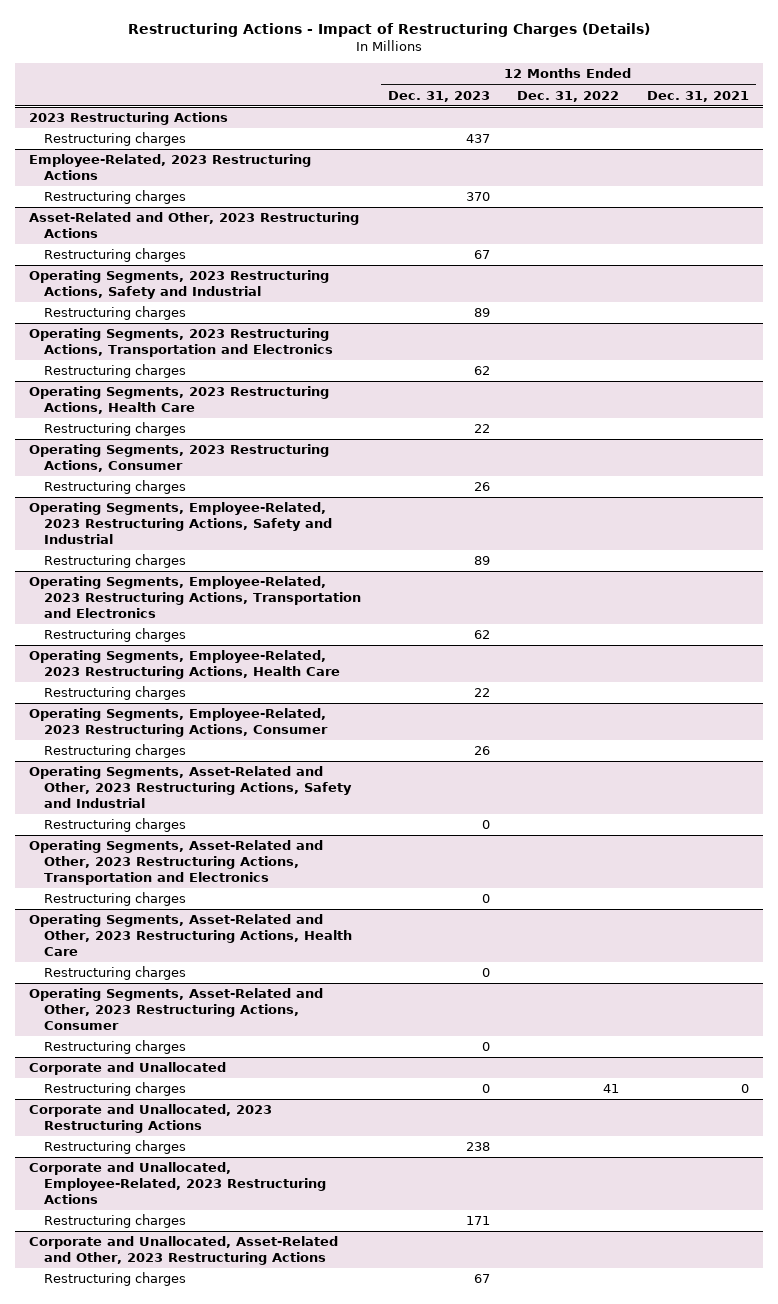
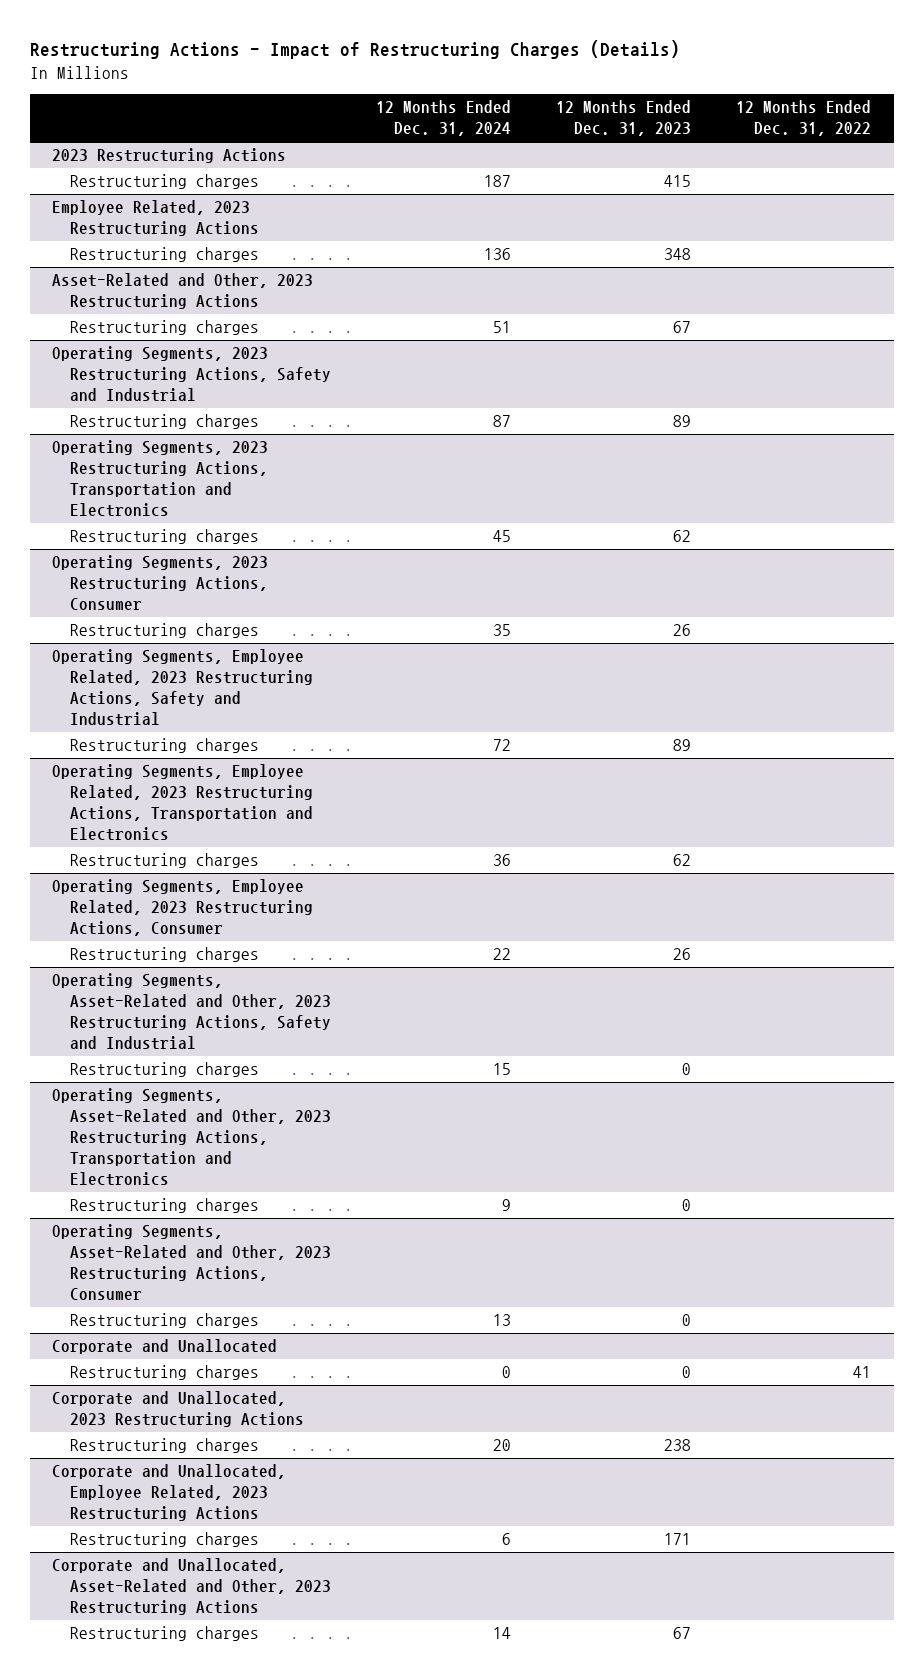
[646,90,749,102] Dec. 31, 2021 -> none
none -> [375,100,511,137] 12 Months Ended Dec. 31, 2024
[465,134,490,144] 437 -> [663,175,691,188] 415
[29,154,312,180] Employee-Related, 2023 Restructuring Actions -> [52,200,259,237] Employee Related, 2023 Restructuring Actions
[465,192,490,202] 370 -> [663,248,691,261] 348
[29,386,330,414] Operating Segments, 2023 Restructuring Actions, Health Care -> none
[43,422,186,437] Restructuring charges -> none
[29,502,332,544] Operating Segments, Employee-Related, 2023 Restructuring Actions, Safety and Industrial -> [52,649,313,726] Operating Segments, Employee Related, 2023 Restructuring Actions, Safety and Industrial
[29,576,361,618] Operating Segments, Employee-Related, 2023 Restructuring Actions, Transportation and Electronics -> [52,764,313,841] Operating Segments, Employee Related, 2023 Restructuring Actions, Transportation and Electronics
[29,650,340,679] Operating Segments, Employee-Related, 2023 Restructuring Actions, Health Care -> none
[43,686,186,701] Restructuring charges -> none
[29,708,328,737] Operating Segments, Employee-Related, 2023 Restructuring Actions, Consumer -> [52,879,313,937] Operating Segments, Employee Related, 2023 Restructuring Actions, Consumer
[29,914,352,956] Operating Segments, Asset-Related and Other, 2023 Restructuring Actions, Health Care -> none
[43,966,186,981] Restructuring charges -> none
[29,1162,326,1204] Corporate and Unallocated, Employee-Related, 2023 Restructuring Actions -> [52,1464,287,1522] Corporate and Unallocated, Employee Related, 2023 Restructuring Actions

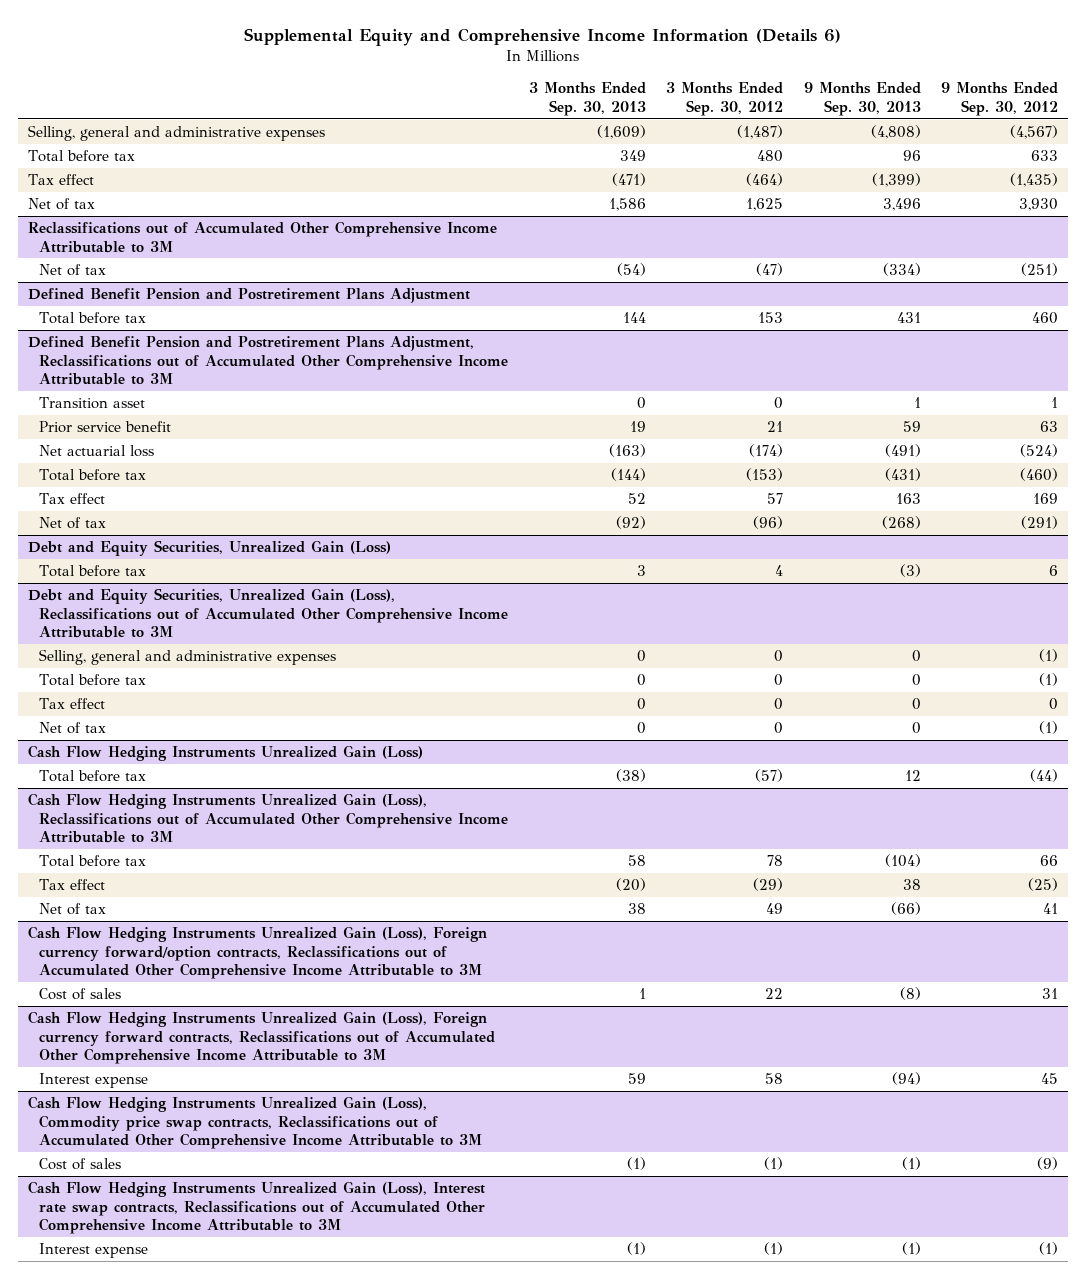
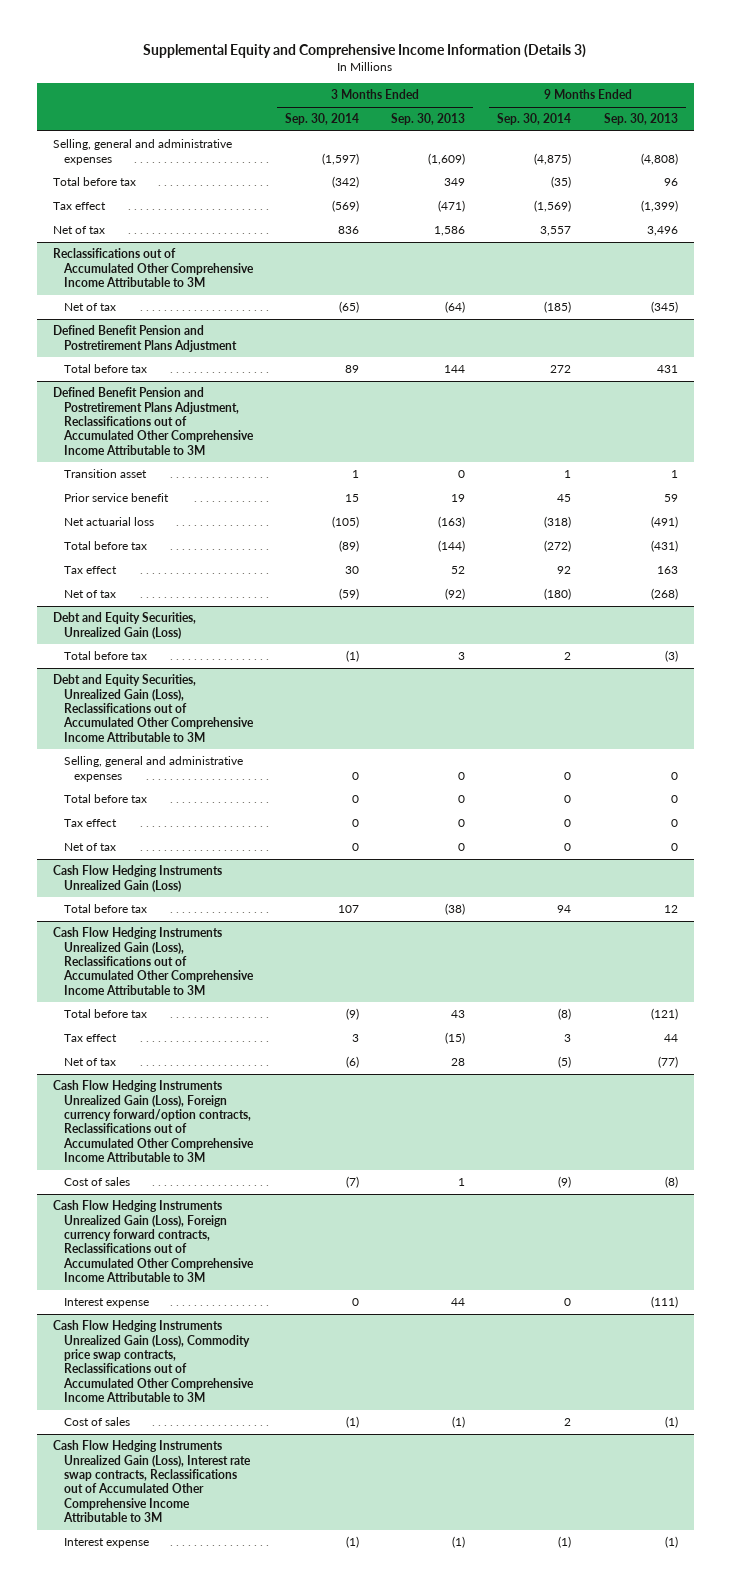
[244,28,842,47] Supplemental Equity and Comprehensive Income Information (Details 6) -> [143,44,587,59] Supplemental Equity and Comprehensive Income Information (Details 3)
[666,82,784,117] 3 Months Ended Sep. 30, 2012 -> none
[941,82,1059,117] 9 Months Ended Sep. 30, 2012 -> none
none -> [284,113,359,126] Sep. 30, 2014
none -> [497,113,572,126] Sep. 30, 2014
[616,263,646,277] (54) -> [445,301,466,314] (64)
[882,263,921,277] (334) -> [650,301,678,314] (345)
[627,855,646,867] 58 -> [451,1010,466,1019] 43
[884,854,921,868] (104) -> [650,1008,678,1021] (121)
[615,878,646,892] (20) -> [445,1032,466,1045] (15)
[902,879,921,891] 38 -> [663,1034,678,1043] 44
[627,903,646,915] 38 -> [451,1058,466,1067] 28
[890,902,921,916] (66) -> [657,1056,678,1069] (77)
[627,1073,646,1085] 59 -> [451,1298,466,1307] 44
[891,1072,921,1086] (94) -> [650,1296,678,1309] (111)

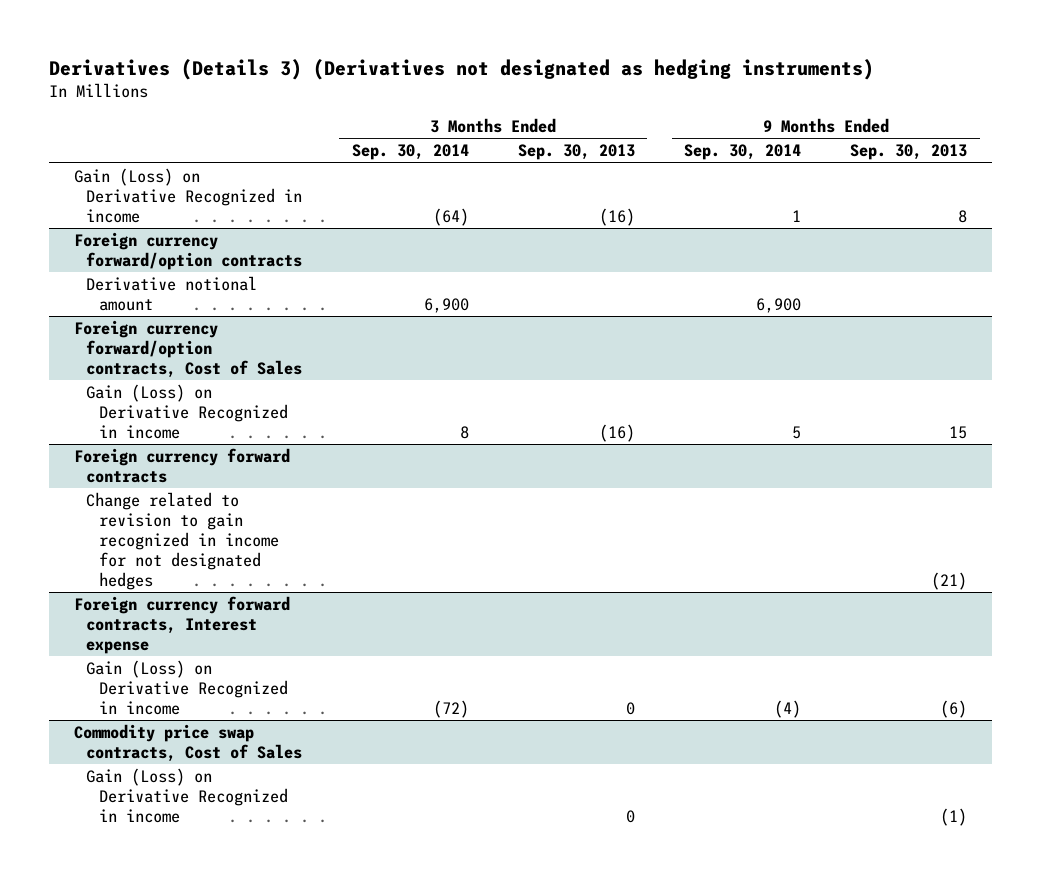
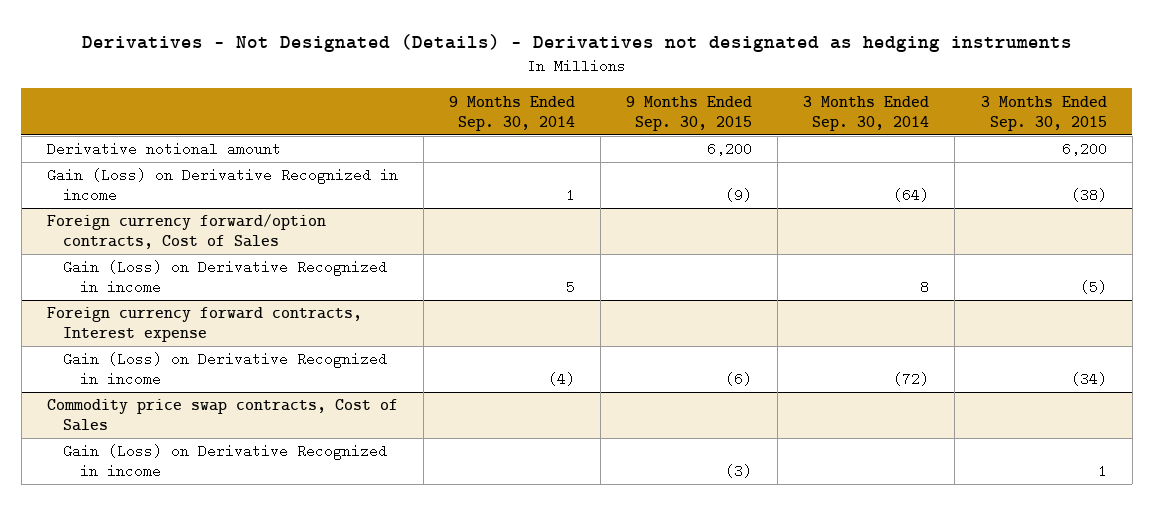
[48,58,874,80] Derivatives (Details 3) (Derivatives not designated as hedging instruments) -> [81,33,1072,52] Derivatives - Not Designated (Details) - Derivatives not designated as hedging instruments
[517,144,635,161] Sep. 30, 2013 -> none
[850,144,968,161] Sep. 30, 2013 -> none
none -> [626,95,753,131] 9 Months Ended Sep. 30, 2015
none -> [980,95,1107,131] 3 Months Ended Sep. 30, 2015
none -> [46,142,281,157] Derivative notional amount
[73,231,303,270] Foreign currency forward/option contracts -> none
[86,275,258,311] Derivative notional amount -> none
[73,447,290,483] Foreign currency forward contracts -> none
[86,491,279,590] Change related to revision to gain recognized in income for not designated hedges -> none

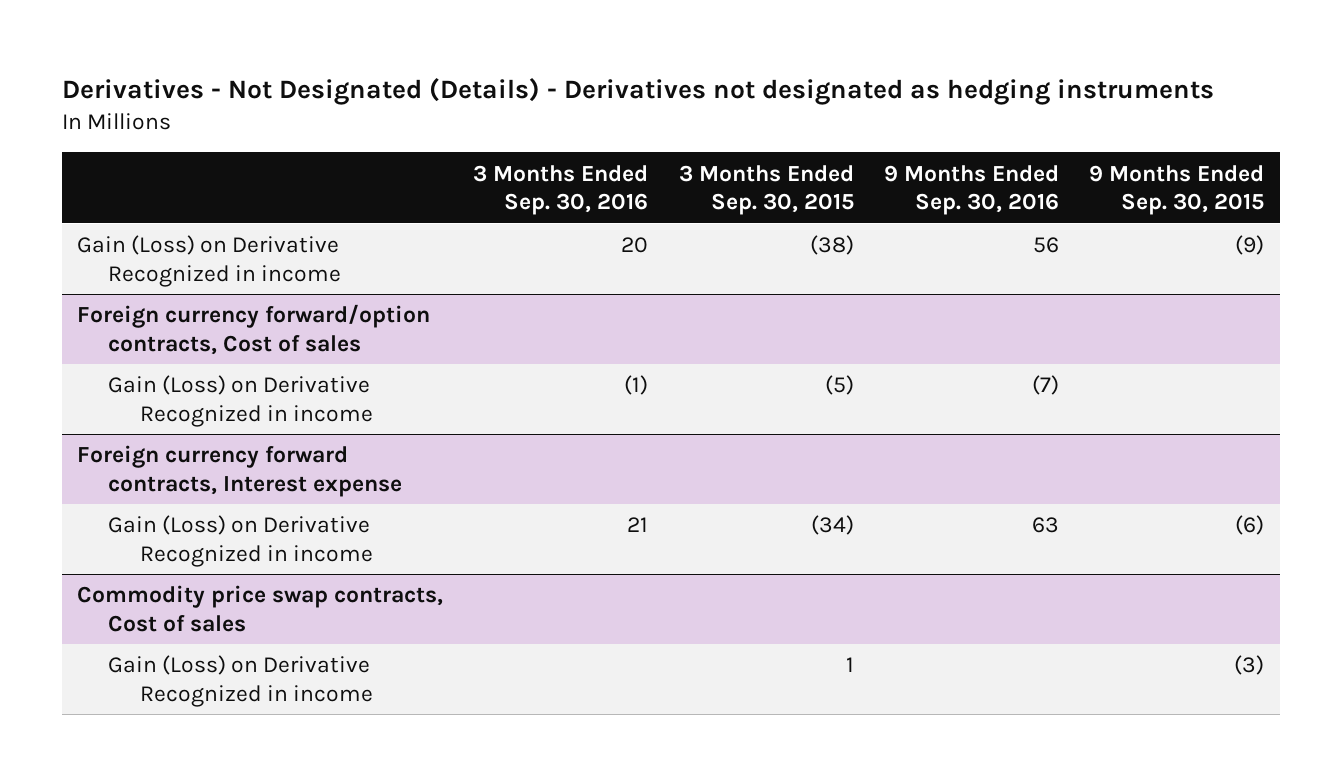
[449,95,576,131] 9 Months Ended Sep. 30, 2014 -> none
[803,95,930,131] 3 Months Ended Sep. 30, 2014 -> none
none -> [473,164,649,216] 3 Months Ended Sep. 30, 2016
none -> [884,164,1060,216] 9 Months Ended Sep. 30, 2016
[46,142,281,157] Derivative notional amount -> none
[46,214,326,250] Foreign currency forward/option contracts, Cost of Sales -> [76,304,430,355] Foreign currency forward/option contracts, Cost of sales
[46,399,398,432] Commodity price swap contracts, Cost of Sales -> [76,585,443,632] Commodity price swap contracts, Cost of sales

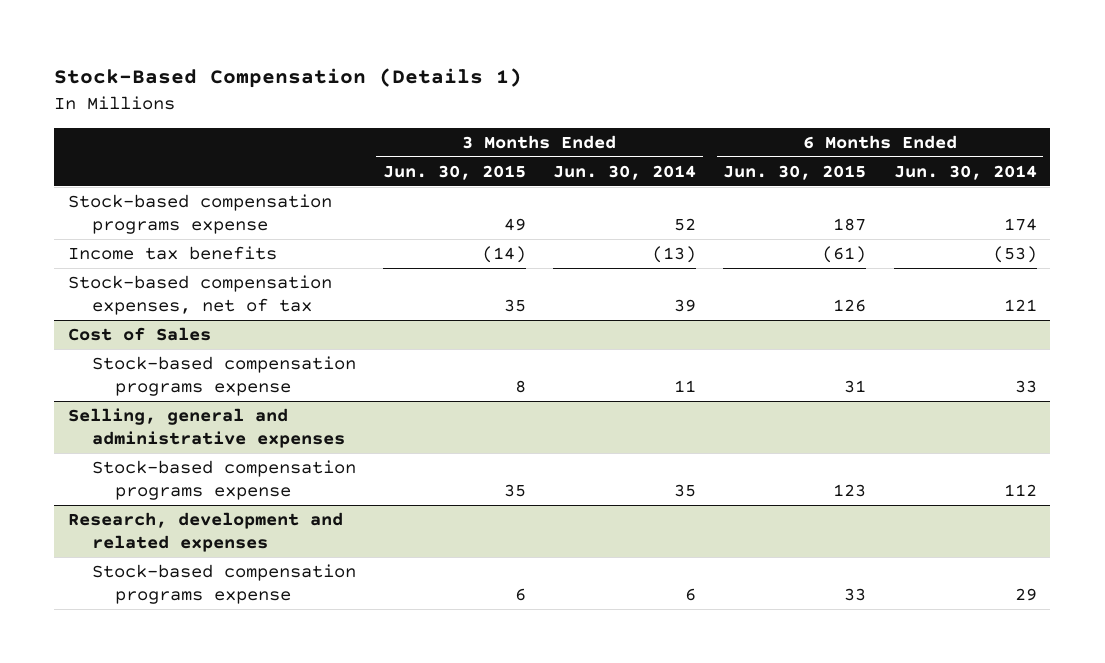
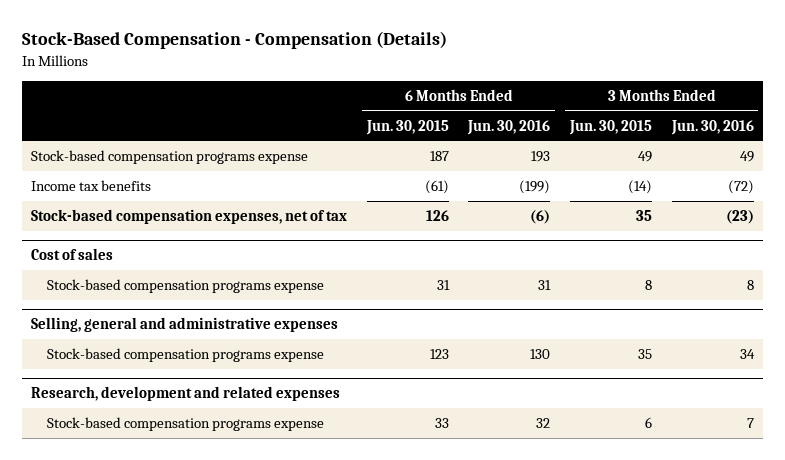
[54,68,523,89] Stock-Based Compensation (Details 1) -> [21,31,447,50] Stock-Based Compensation - Compensation (Details)
[553,164,697,180] Jun. 30, 2014 -> none
[893,164,1037,180] Jun. 30, 2014 -> none
none -> [467,119,551,135] Jun. 30, 2016
none -> [670,119,754,135] Jun. 30, 2016
[67,327,211,342] Cost of Sales -> [31,248,114,261] Cost of sales

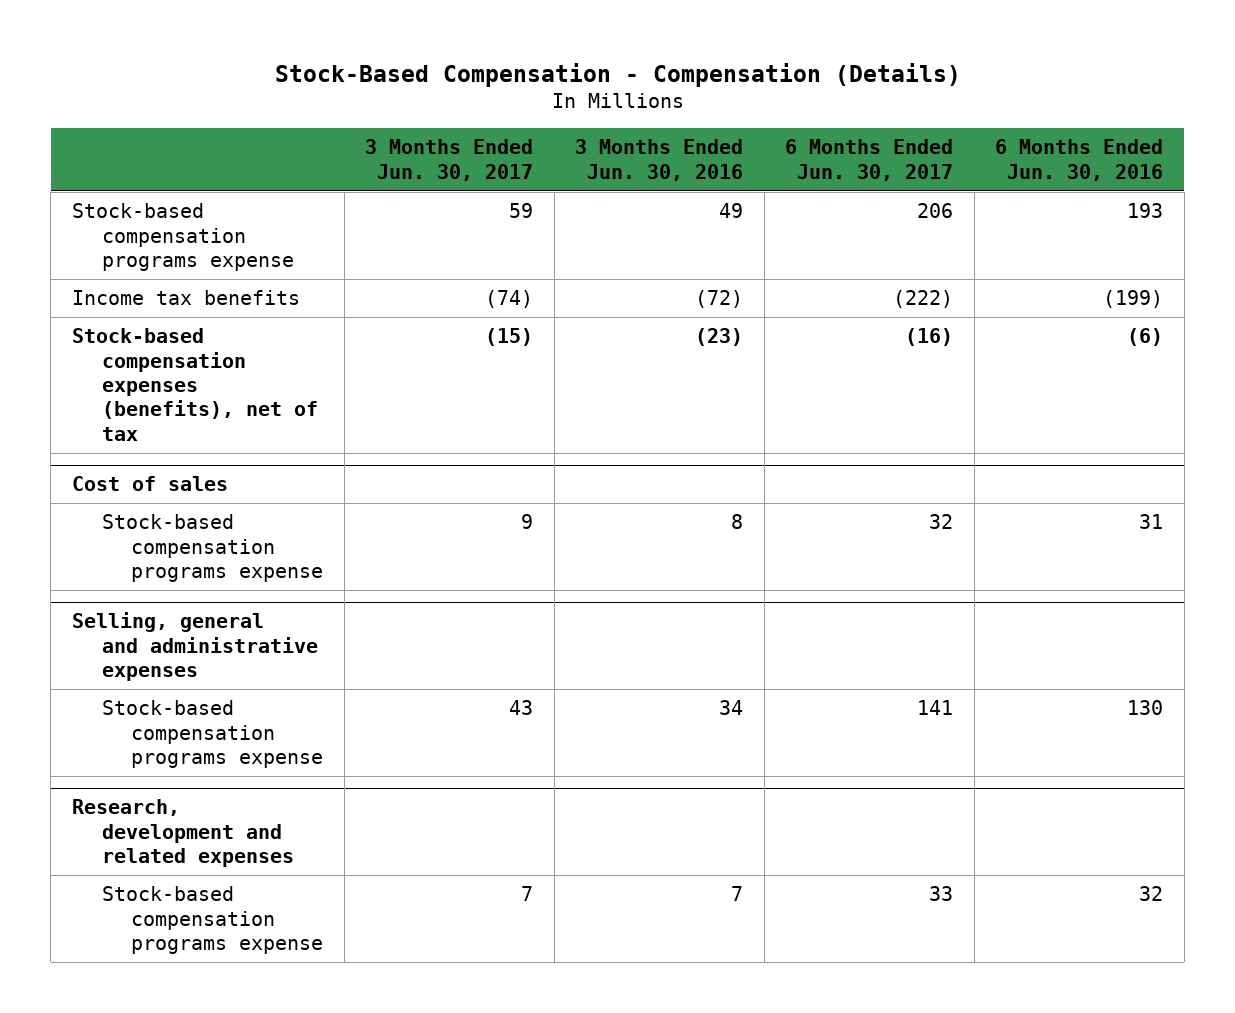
[365,119,449,135] Jun. 30, 2015 -> none
[568,119,652,135] Jun. 30, 2015 -> none
none -> [365,139,534,181] 3 Months Ended Jun. 30, 2017
none -> [785,139,954,181] 6 Months Ended Jun. 30, 2017
[31,209,348,225] Stock-based compensation expenses, net of tax -> [71,328,318,441] Stock-based compensation expenses (benefits), net of tax

